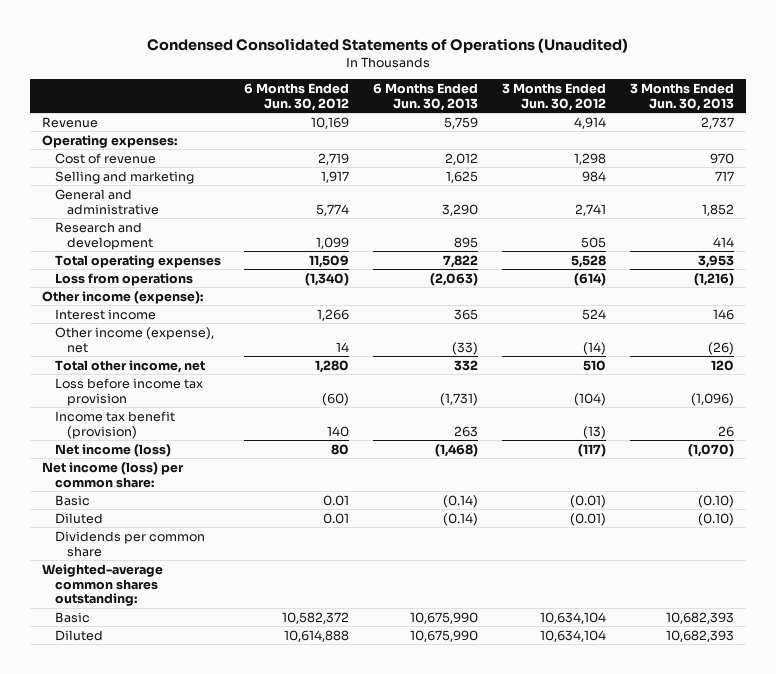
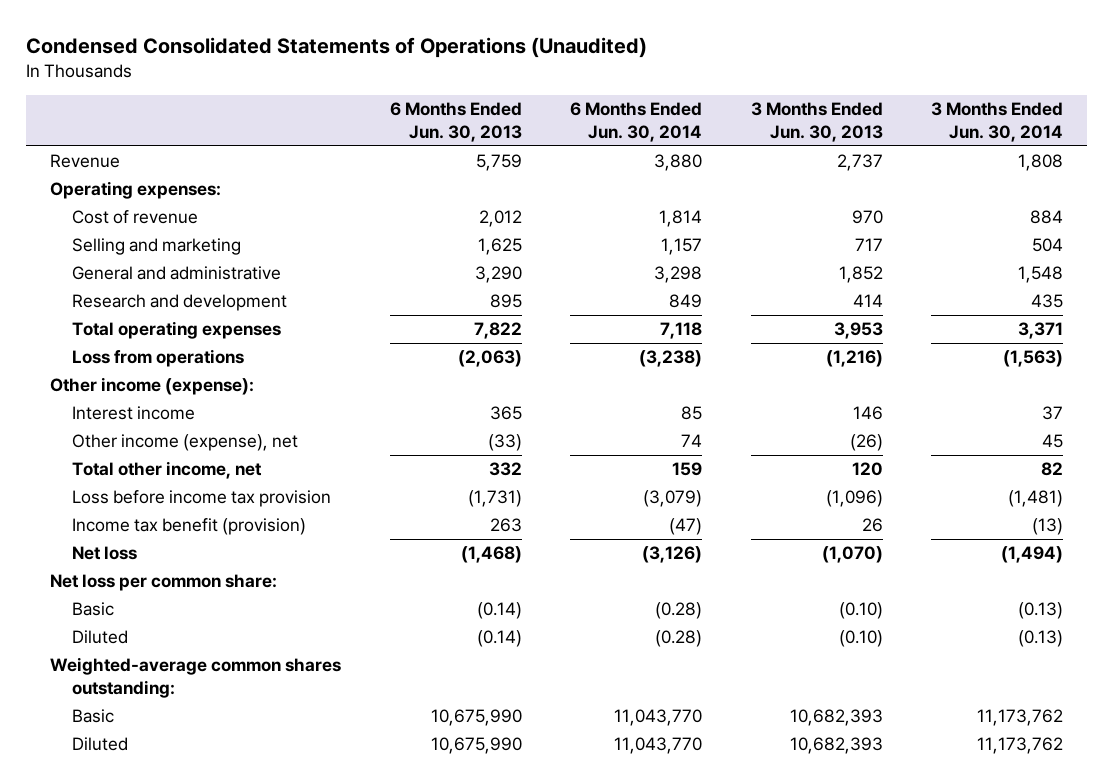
[244,82,350,111] 6 Months Ended Jun. 30, 2012 -> none
[501,82,606,111] 3 Months Ended Jun. 30, 2012 -> none
none -> [570,102,703,143] 6 Months Ended Jun. 30, 2014
none -> [931,102,1064,143] 3 Months Ended Jun. 30, 2014
[54,443,171,457] Net income (loss) -> [72,546,138,561] Net loss
[42,461,185,488] Net income (loss) per common share: -> [50,574,278,592] Net loss per common share:
[54,530,205,557] Dividends per common share -> none

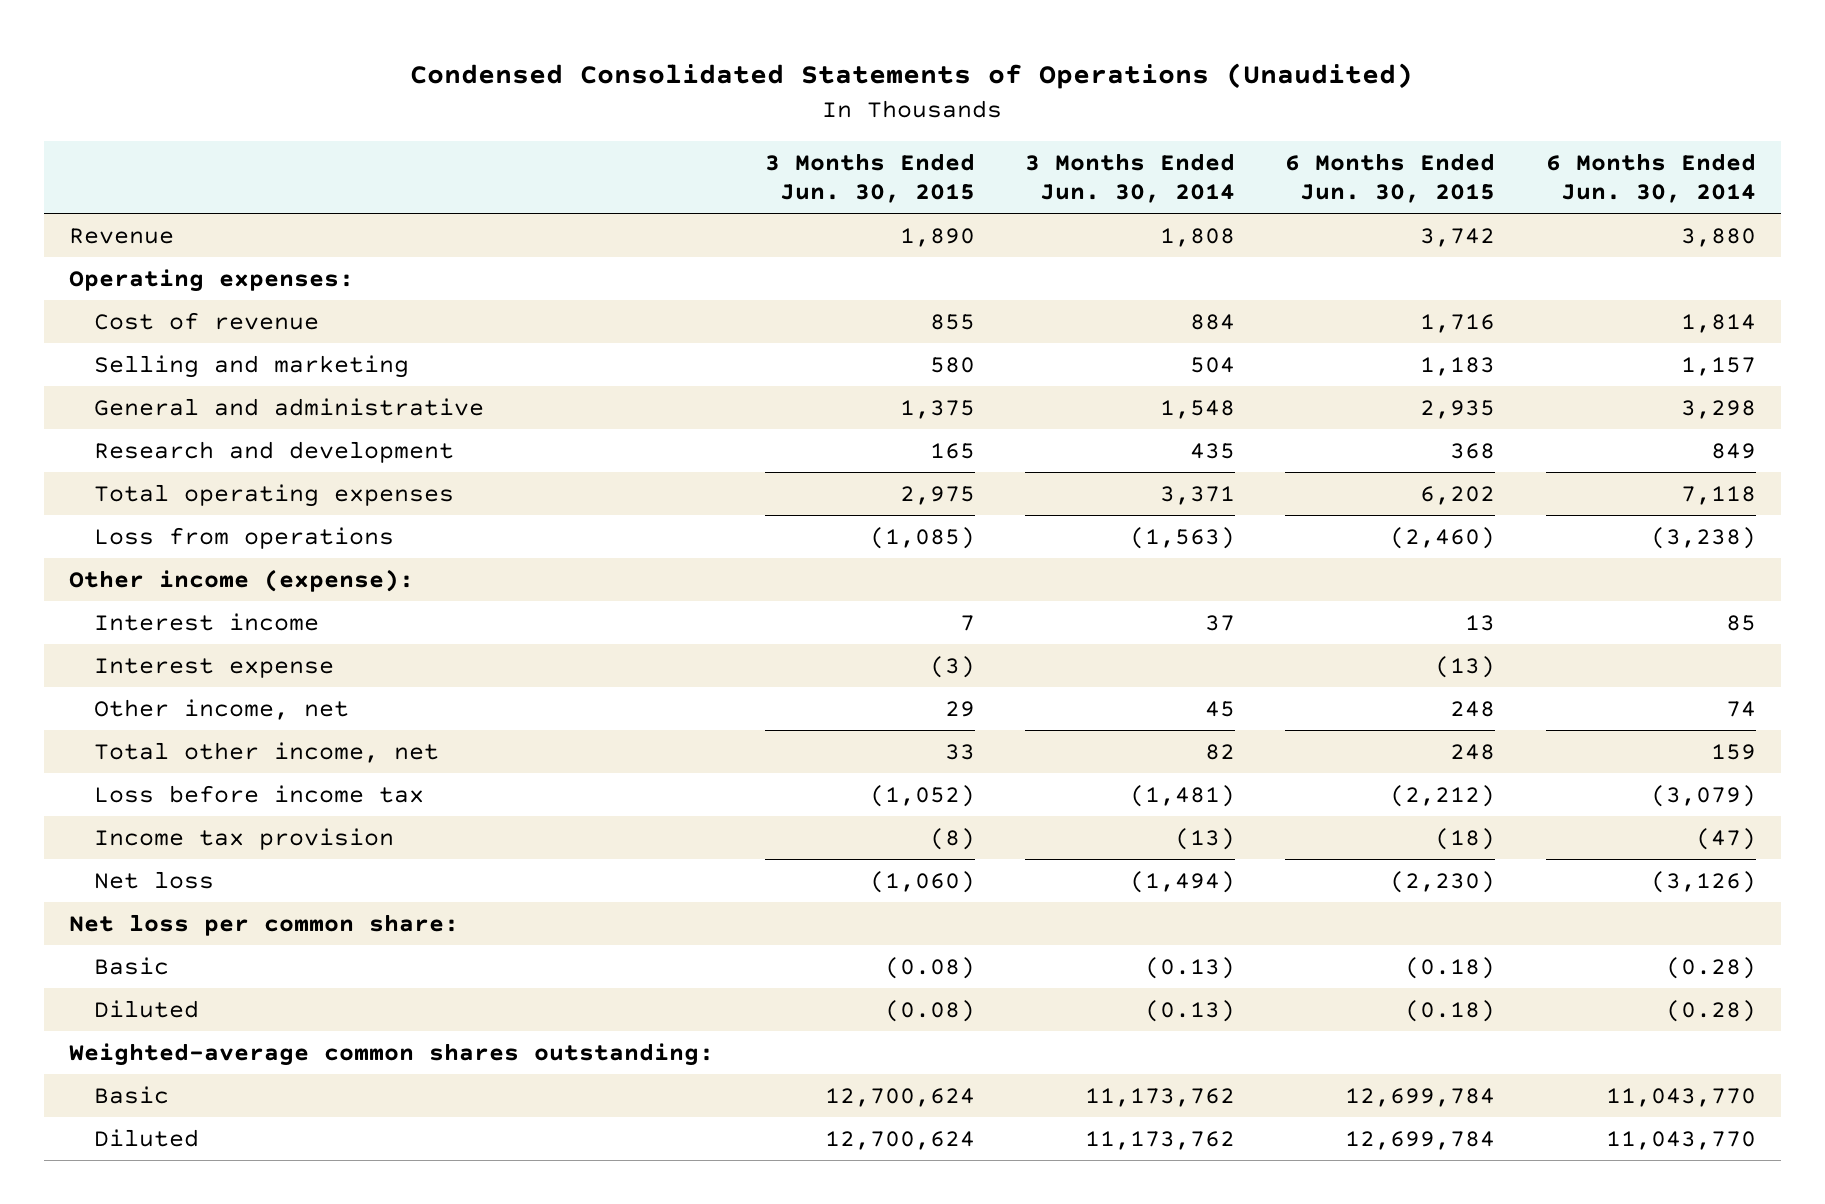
[389,102,522,143] 6 Months Ended Jun. 30, 2013 -> none
[750,102,883,143] 3 Months Ended Jun. 30, 2013 -> none
none -> [764,153,975,204] 3 Months Ended Jun. 30, 2015
none -> [1285,153,1496,204] 6 Months Ended Jun. 30, 2015
none -> [93,657,334,678] Interest expense
[72,434,299,452] Other income (expense), net -> [93,698,349,720] Other income, net
[72,490,332,508] Loss before income tax provision -> [93,784,424,803] Loss before income tax
[72,518,307,536] Income tax benefit (provision) -> [93,827,394,850] Income tax provision

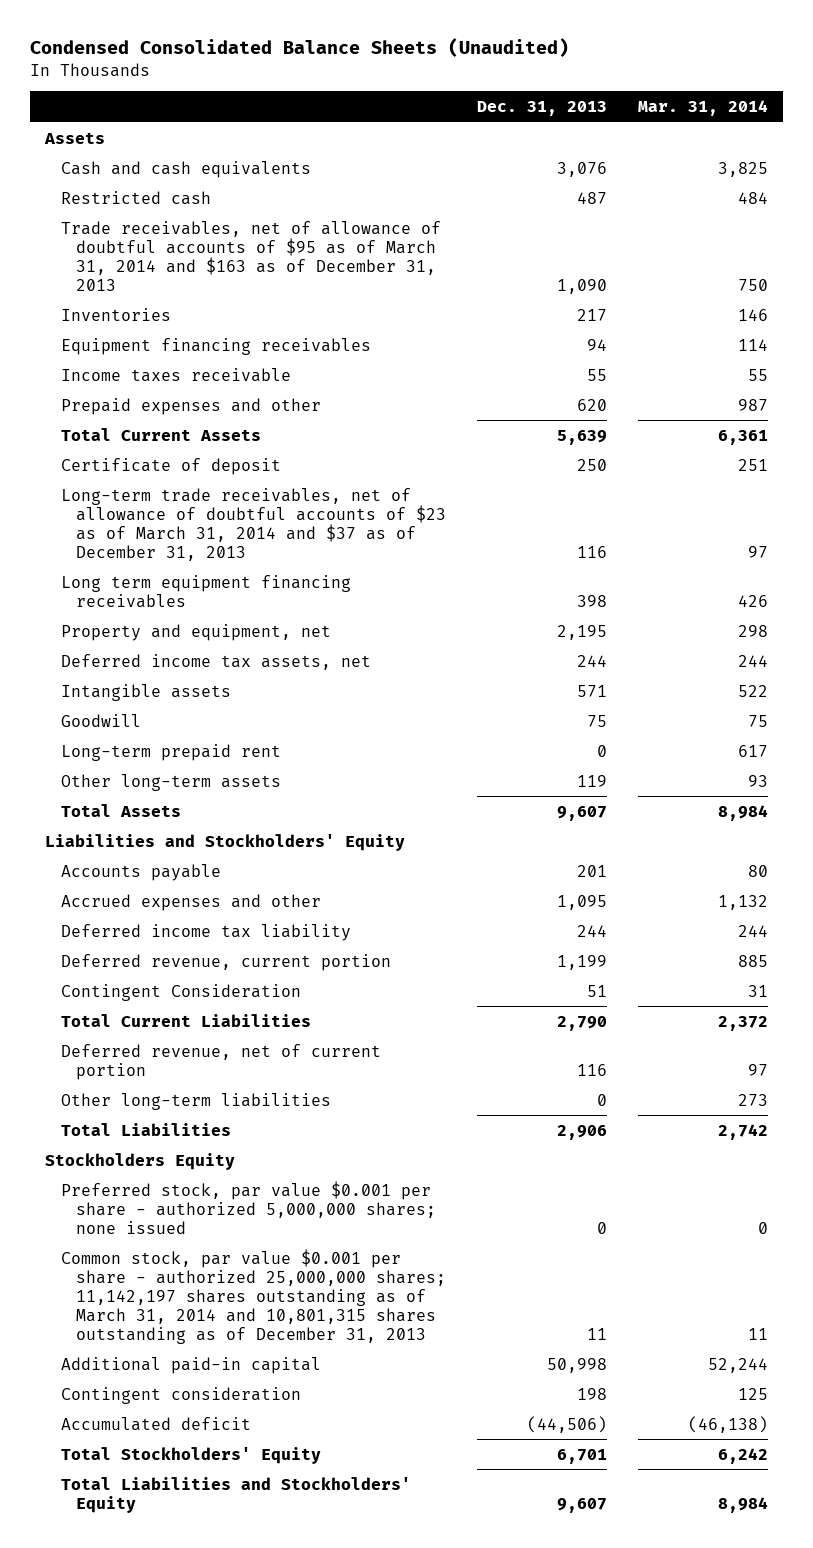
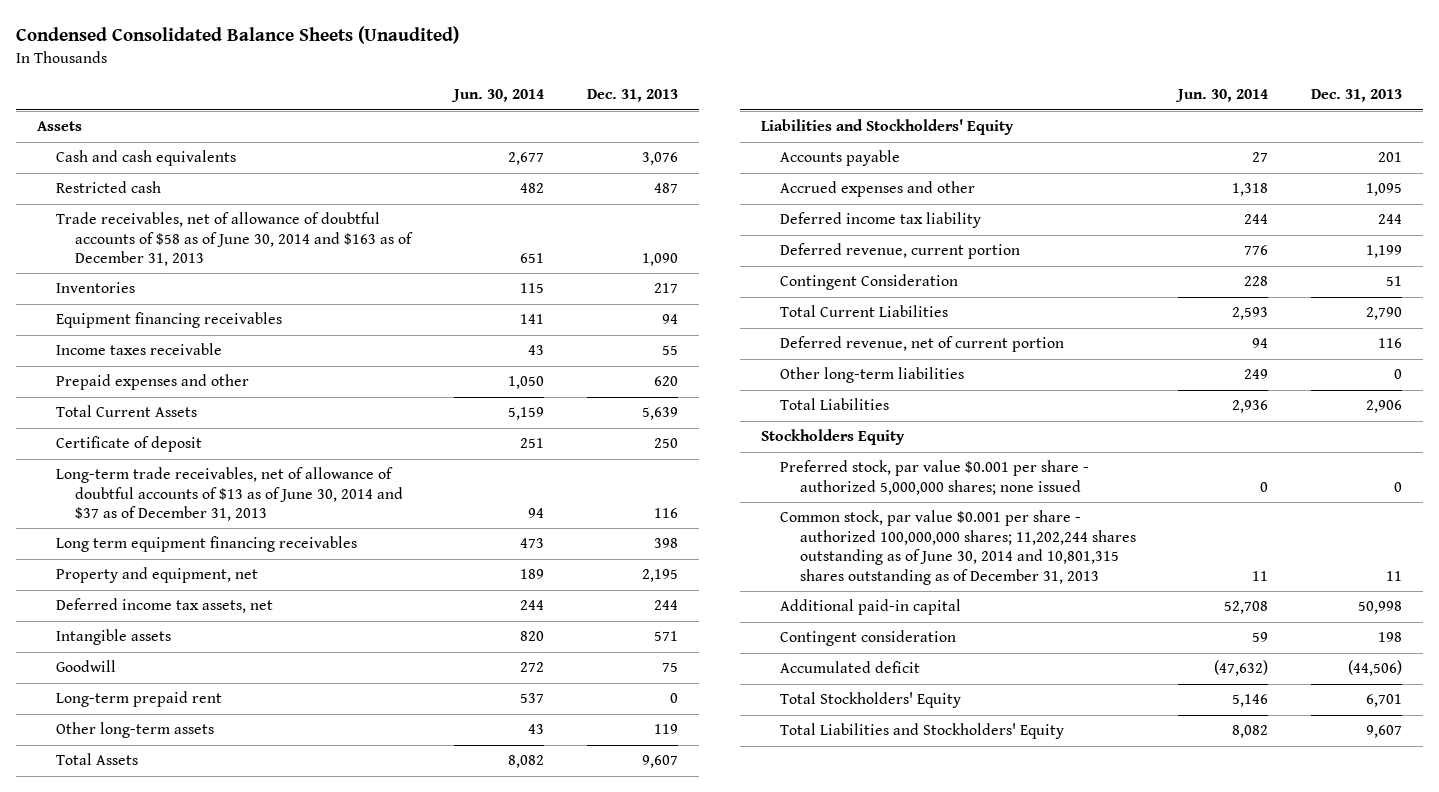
[637,100,768,117] Mar. 31, 2014 -> none
none -> [451,89,545,103] Jun. 30, 2014
[60,220,441,291] Trade receivables, net of allowance of doubtful accounts of $95 as of March 31, 2014 and $163 as of December 31, 2013 -> [56,212,414,267] Trade receivables, net of allowance of doubtful accounts of $58 as of June 30, 2014 and $163 as of December 31, 2013
[60,487,447,561] Long-term trade receivables, net of allowance of doubtful accounts of $23 as of March 31, 2014 and $37 as of December 31, 2013 -> [56,467,404,522] Long-term trade receivables, net of allowance of doubtful accounts of $13 as of June 30, 2014 and $37 as of December 31, 2013
[60,1248,447,1344] Common stock, par value $0.001 per share - authorized 25,000,000 shares; 11,142,197 shares outstanding as of March 31, 2014 and 10,801,315 shares outstanding as of December 31, 2013 -> [780,510,1136,585] Common stock, par value $0.001 per share - authorized 100,000,000 shares; 11,202,244 shares outstanding as of June 30, 2014 and 10,801,315 shares outstanding as of December 31, 2013

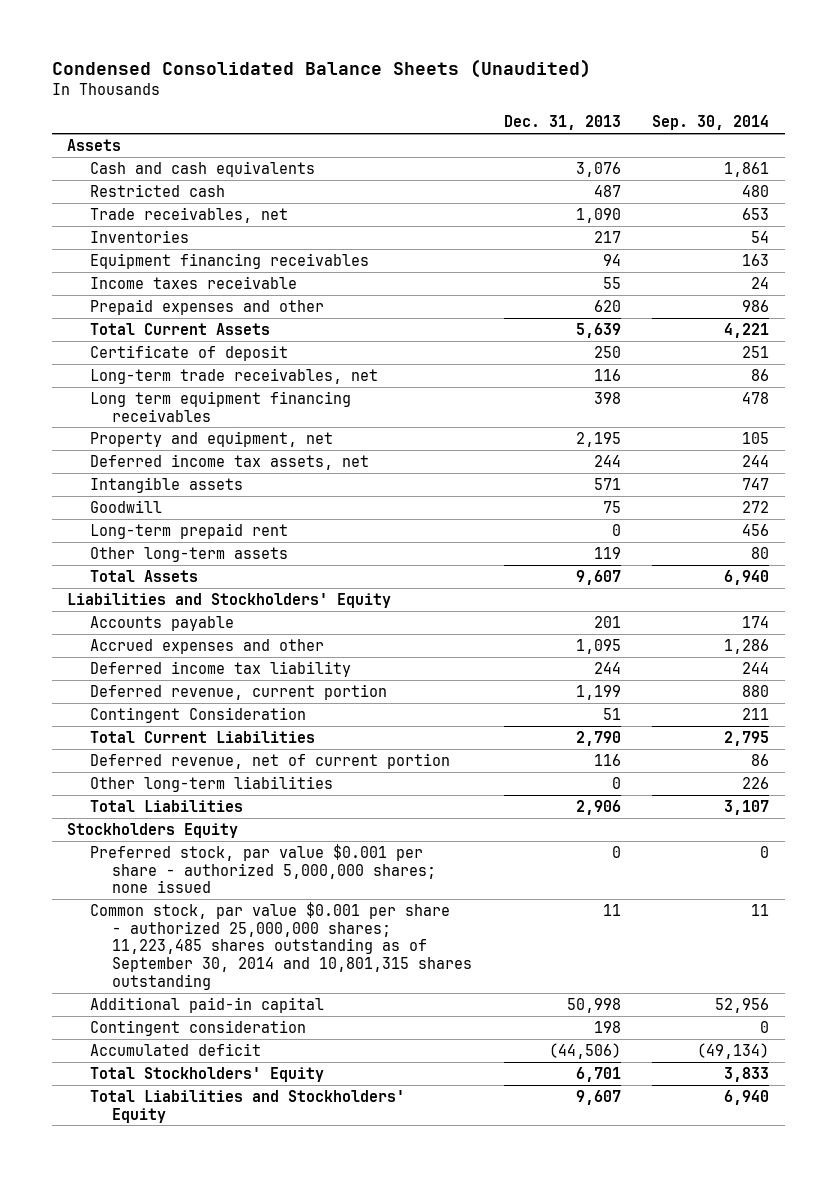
[451,89,545,103] Jun. 30, 2014 -> none
none -> [652,115,770,131] Sep. 30, 2014
[56,212,414,267] Trade receivables, net of allowance of doubtful accounts of $58 as of June 30, 2014 and $163 as of December 31, 2013 -> [89,206,288,223] Trade receivables, net
[56,467,404,522] Long-term trade receivables, net of allowance of doubtful accounts of $13 as of June 30, 2014 and $37 as of December 31, 2013 -> [89,367,378,384] Long-term trade receivables, net
[780,510,1136,585] Common stock, par value $0.001 per share - authorized 100,000,000 shares; 11,202,244 shares outstanding as of June 30, 2014 and 10,801,315 shares outstanding as of December 31, 2013 -> [89,901,473,990] Common stock, par value $0.001 per share - authorized 25,000,000 shares; 11,223,485 shares outstanding as of September 30, 2014 and 10,801,315 shares outstanding

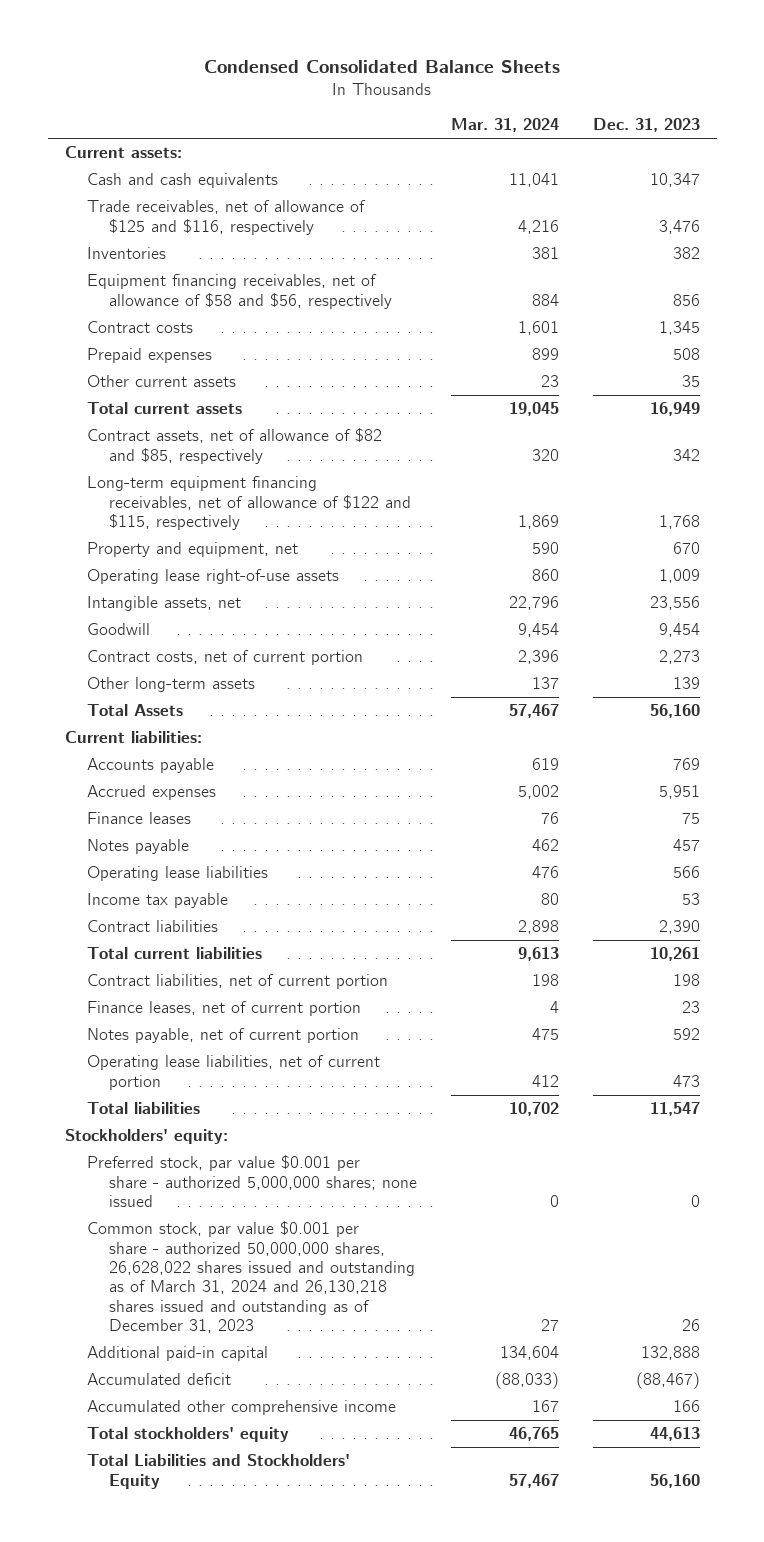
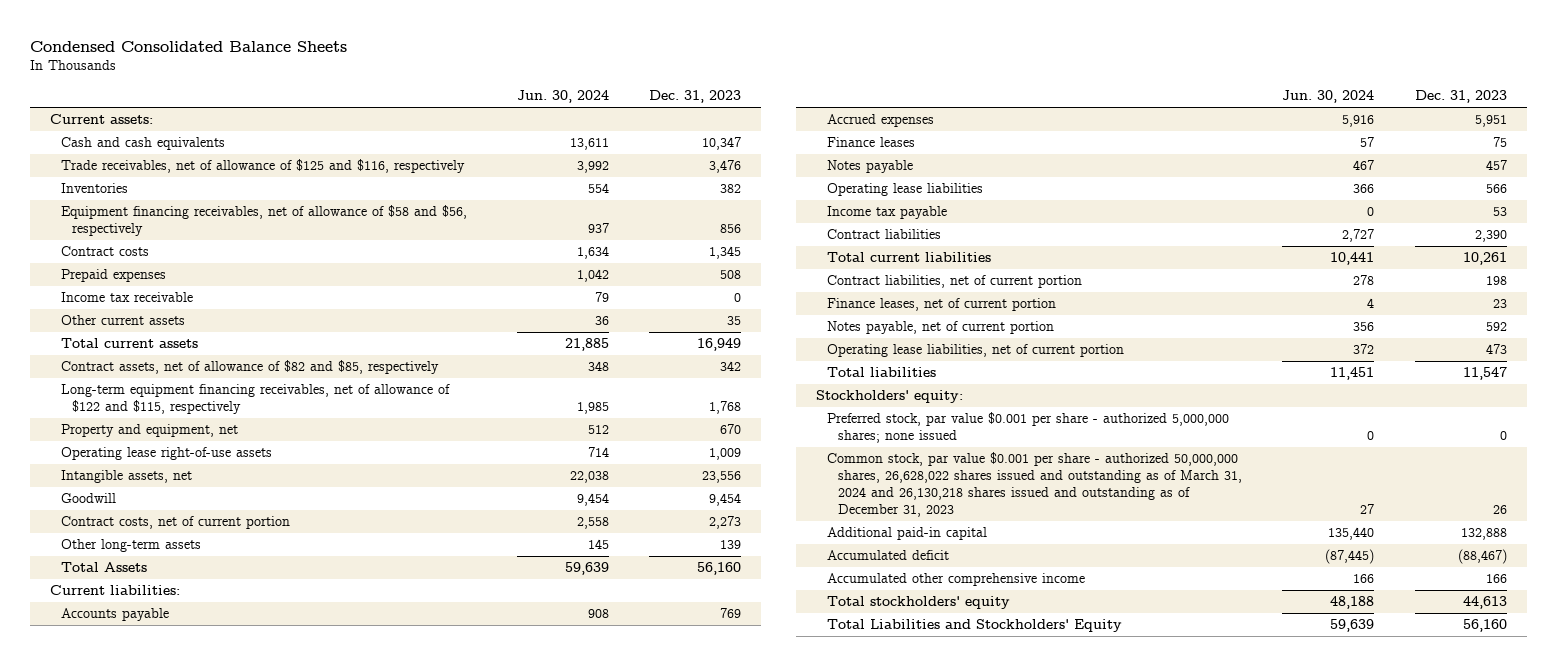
[451,118,560,133] Mar. 31, 2024 -> none
none -> [516,90,609,104] Jun. 30, 2024
none -> [61,292,194,303] Income tax receivable

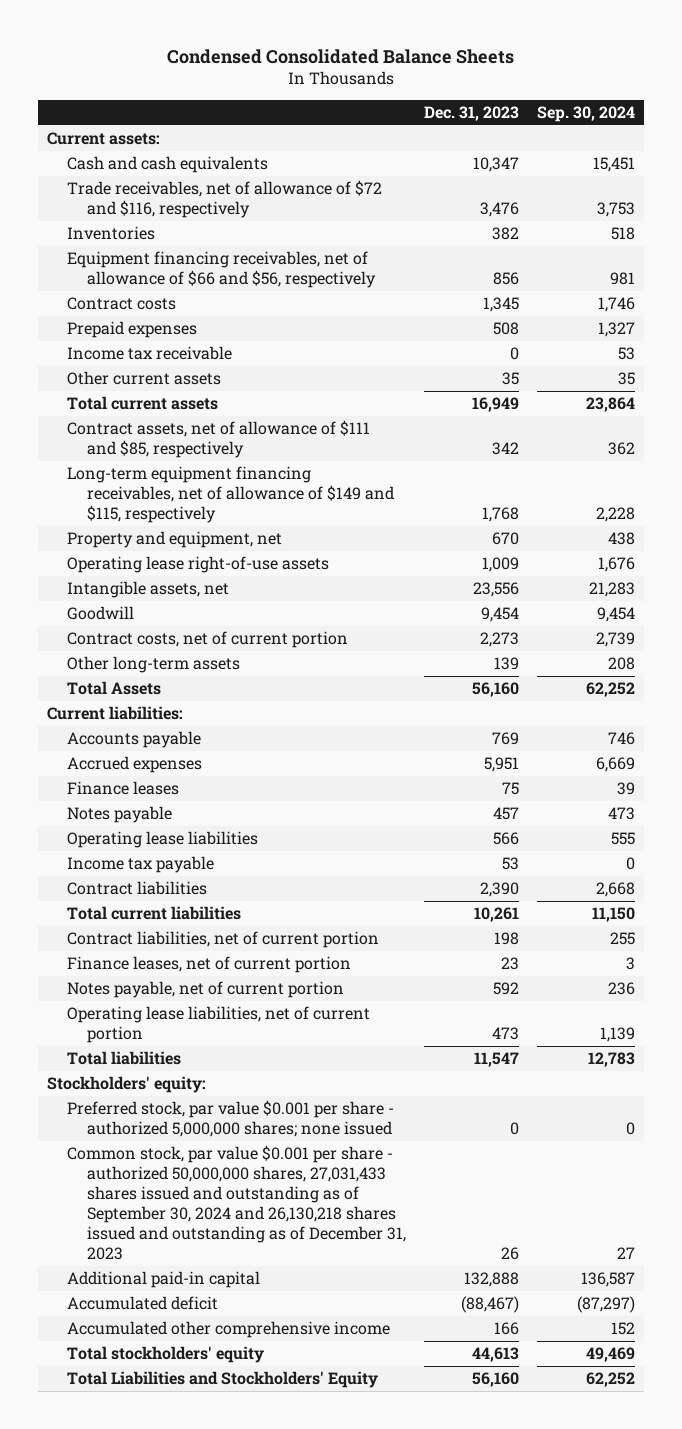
[516,90,609,104] Jun. 30, 2024 -> none
none -> [536,105,635,122] Sep. 30, 2024
[61,159,466,174] Trade receivables, net of allowance of $125 and $116, respectively -> [66,180,382,219] Trade receivables, net of allowance of $72 and $116, respectively
[61,205,468,237] Equipment financing receivables, net of allowance of $58 and $56, respectively -> [66,251,376,289] Equipment financing receivables, net of allowance of $66 and $56, respectively
[61,360,440,375] Contract assets, net of allowance of $82 and $85, respectively -> [66,420,370,459] Contract assets, net of allowance of $111 and $85, respectively
[61,384,451,415] Long-term equipment financing receivables, net of allowance of $122 and $115, respectively -> [66,466,394,524] Long-term equipment financing receivables, net of allowance of $149 and $115, respectively
[826,452,1243,518] Common stock, par value $0.001 per share - authorized 50,000,000 shares, 26,628,022 shares issued and outstanding as of March 31, 2024 and 26,130,218 shares issued and outstanding as of December 31, 2023 -> [66,1145,406,1261] Common stock, par value $0.001 per share - authorized 50,000,000 shares, 27,031,433 shares issued and outstanding as of September 30, 2024 and 26,130,218 shares issued and outstanding as of December 31, 2023

